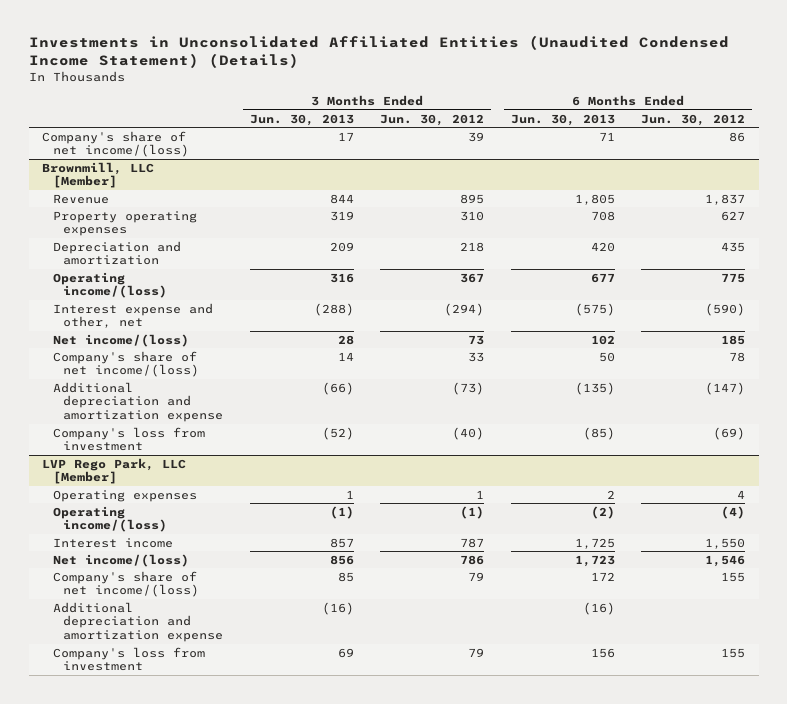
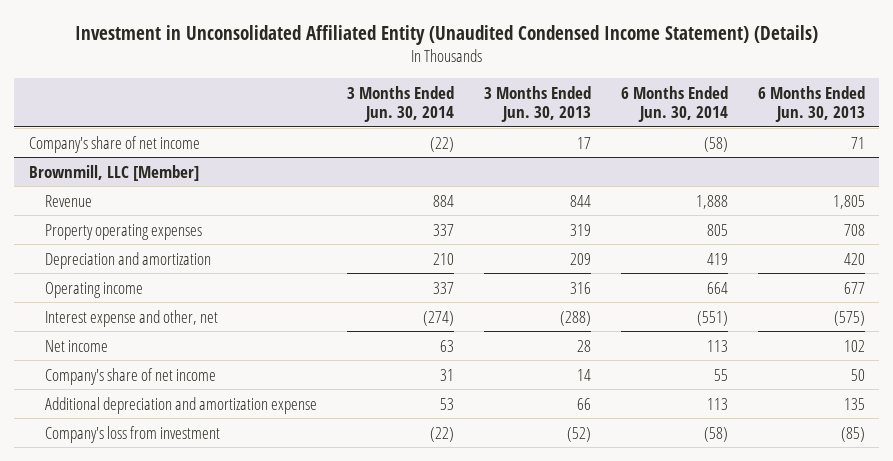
[28,34,729,68] Investments in Unconsolidated Affiliated Entities (Unaudited Condensed Income Statement) (Details) -> [74,24,818,45] Investment in Unconsolidated Affiliated Entity (Unaudited Condensed Income Statement) (Details)
[380,113,485,126] Jun. 30, 2012 -> none
[641,113,746,126] Jun. 30, 2012 -> none
none -> [346,85,454,123] 3 Months Ended Jun. 30, 2014
none -> [620,85,728,123] 6 Months Ended Jun. 30, 2014
[41,130,189,158] Company's share of net income/(loss) -> [28,135,200,153] Company's share of net income
[52,271,168,299] Operating income/(loss) -> [45,281,144,298] Operating income
[52,333,189,347] Net income/(loss) -> [45,339,109,352] Net income
[52,350,200,378] Company's share of net income/(loss) -> [45,367,217,385] Company's share of net income
[321,381,354,395] (66) -> [576,397,591,410] 66
[574,381,615,395] (135) -> [843,397,865,410] 135
[41,457,186,485] LVP Rego Park, LLC [Member] -> none
[52,489,197,502] Operating expenses -> none
[52,505,168,533] Operating income/(loss) -> none
[52,537,173,548] Interest income -> none
[52,553,189,567] Net income/(loss) -> none
[52,570,200,598] Company's share of net income/(loss) -> none
[52,601,224,642] Additional depreciation and amortization expense -> none
[52,646,205,672] Company's loss from investment -> none

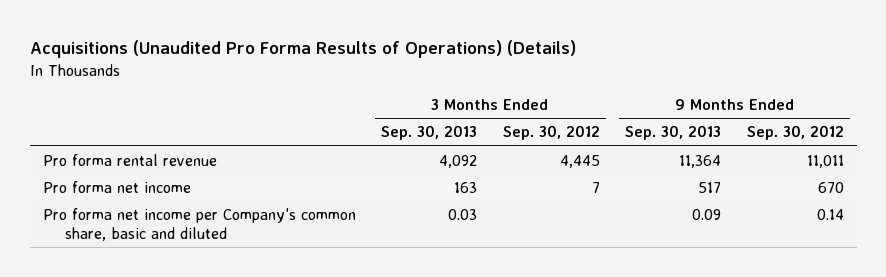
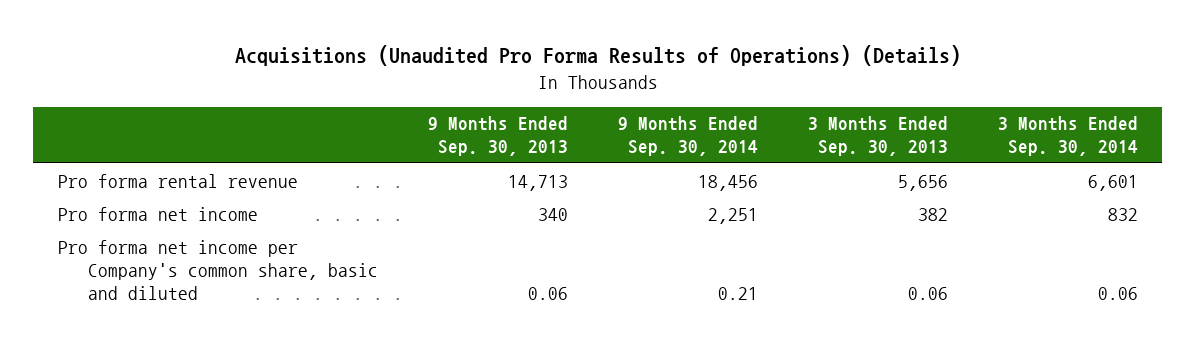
[502,125,600,141] Sep. 30, 2012 -> none
[746,125,844,141] Sep. 30, 2012 -> none
none -> [617,116,758,157] 9 Months Ended Sep. 30, 2014
none -> [997,116,1138,157] 3 Months Ended Sep. 30, 2014
[439,154,478,168] 4,092 -> [897,174,948,191] 5,656
[679,154,722,168] 11,364 -> [508,174,569,191] 14,713
[454,181,478,193] 163 -> [917,207,948,221] 382
[698,181,722,193] 517 -> [538,207,569,221] 340
[448,208,478,220] 0.03 -> [907,286,948,300] 0.06
[692,208,722,220] 0.09 -> [528,286,569,300] 0.06

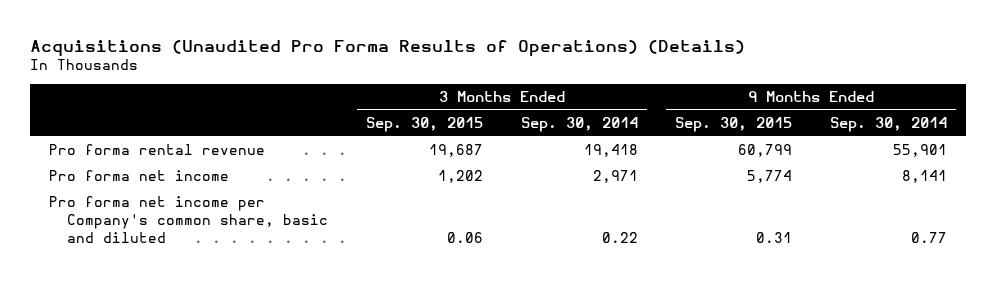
[428,116,569,157] 9 Months Ended Sep. 30, 2013 -> none
[807,116,948,157] 3 Months Ended Sep. 30, 2013 -> none
none -> [366,116,484,132] Sep. 30, 2015
none -> [675,116,793,132] Sep. 30, 2015
[697,174,758,191] 18,456 -> [892,144,947,158] 55,901
[1087,174,1138,191] 6,601 -> [583,144,638,158] 19,418
[707,207,758,224] 2,251 -> [901,170,947,184] 8,141
[1107,207,1138,221] 832 -> [592,170,638,184] 2,971
[717,286,758,300] 0.21 -> [910,231,947,243] 0.77
[1097,286,1138,300] 0.06 -> [601,231,638,243] 0.22

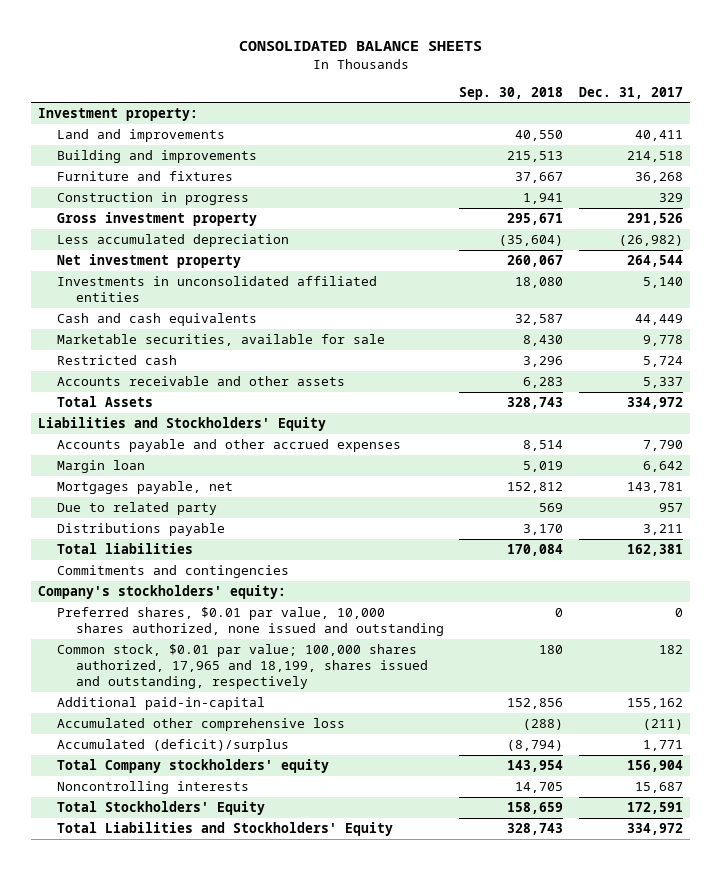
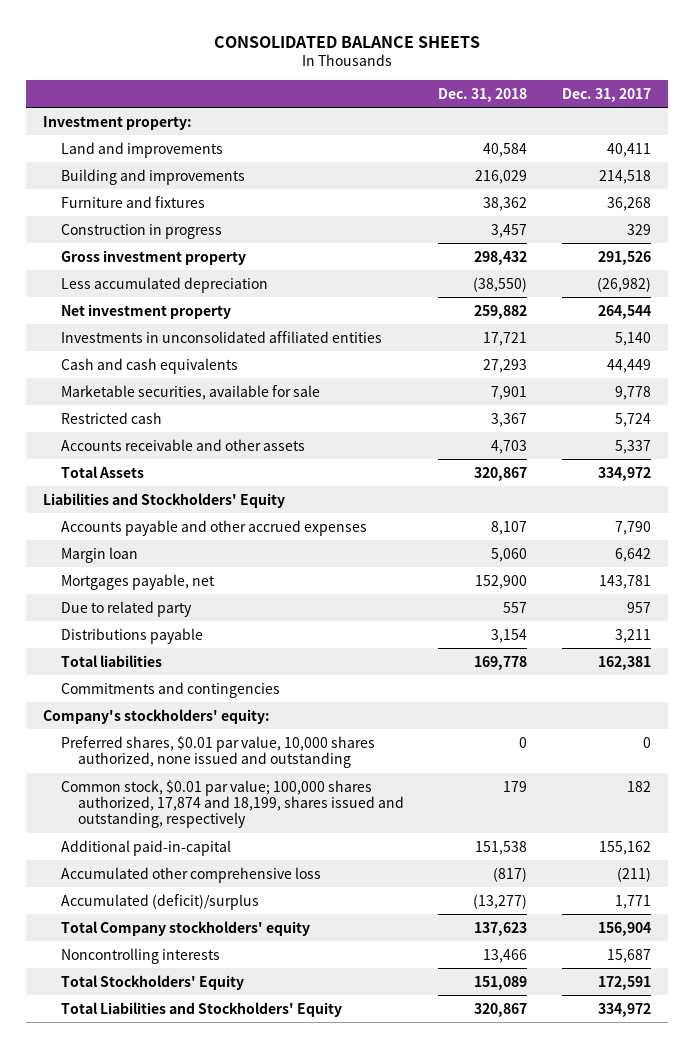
[459,86,564,100] Sep. 30, 2018 -> none
none -> [438,87,528,102] Dec. 31, 2018
[57,644,428,689] Common stock, $0.01 par value; 100,000 shares authorized, 17,965 and 18,199, shares issued and outstanding, respectively -> [60,779,404,829] Common stock, $0.01 par value; 100,000 shares authorized, 17,874 and 18,199, shares issued and outstanding, respectively

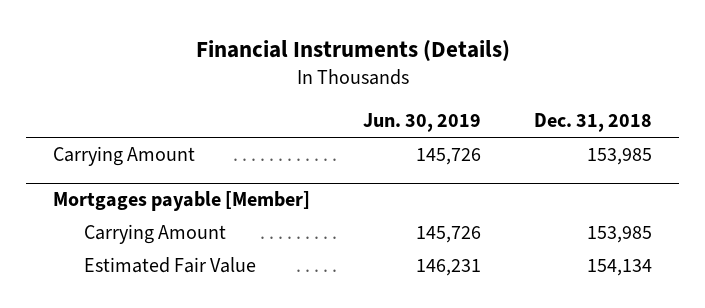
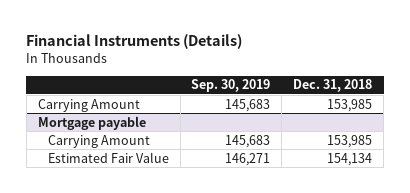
[363,113,482,133] Jun. 30, 2019 -> none
none -> [191,79,271,93] Sep. 30, 2019
[52,191,310,212] Mortgages payable [Member] -> [37,115,146,130] Mortgage payable

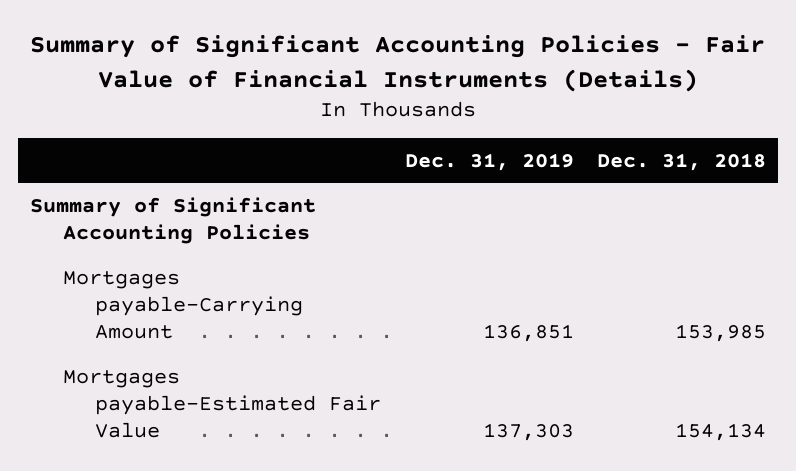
[26,33,243,49] Financial Instruments (Details) -> [30,35,766,92] Summary of Significant Accounting Policies - Fair Value of Financial Instruments (Details)
[191,79,271,93] Sep. 30, 2019 -> none
none -> [404,152,574,171] Dec. 31, 2019
[37,115,146,130] Mortgage payable -> none
[47,134,150,148] Carrying Amount -> none
none -> [30,196,317,244] Summary of Significant Accounting Policies
[37,98,140,112] Carrying Amount -> [62,270,304,340] Mortgages payable-Carrying Amount
[47,151,169,163] Estimated Fair Value -> [62,369,382,439] Mortgages payable-Estimated Fair Value

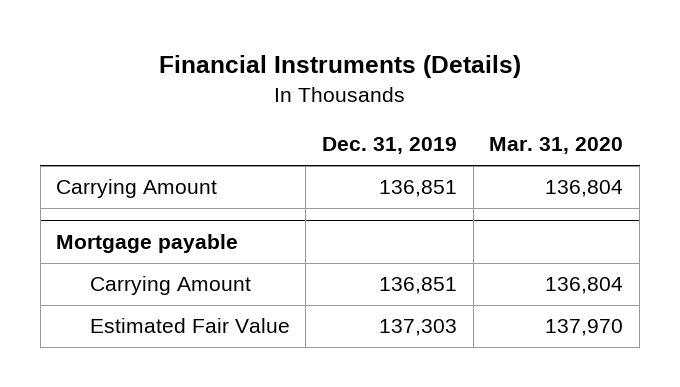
[30,35,766,92] Summary of Significant Accounting Policies - Fair Value of Financial Instruments (Details) -> [158,55,521,79] Financial Instruments (Details)
[597,152,767,171] Dec. 31, 2018 -> none
none -> [489,137,624,155] Mar. 31, 2020
[30,196,317,244] Summary of Significant Accounting Policies -> none
[62,270,304,340] Mortgages payable-Carrying Amount -> [56,179,218,199] Carrying Amount
none -> [56,234,239,254] Mortgage payable
none -> [89,276,251,296] Carrying Amount
[62,369,382,439] Mortgages payable-Estimated Fair Value -> [89,318,290,334] Estimated Fair Value

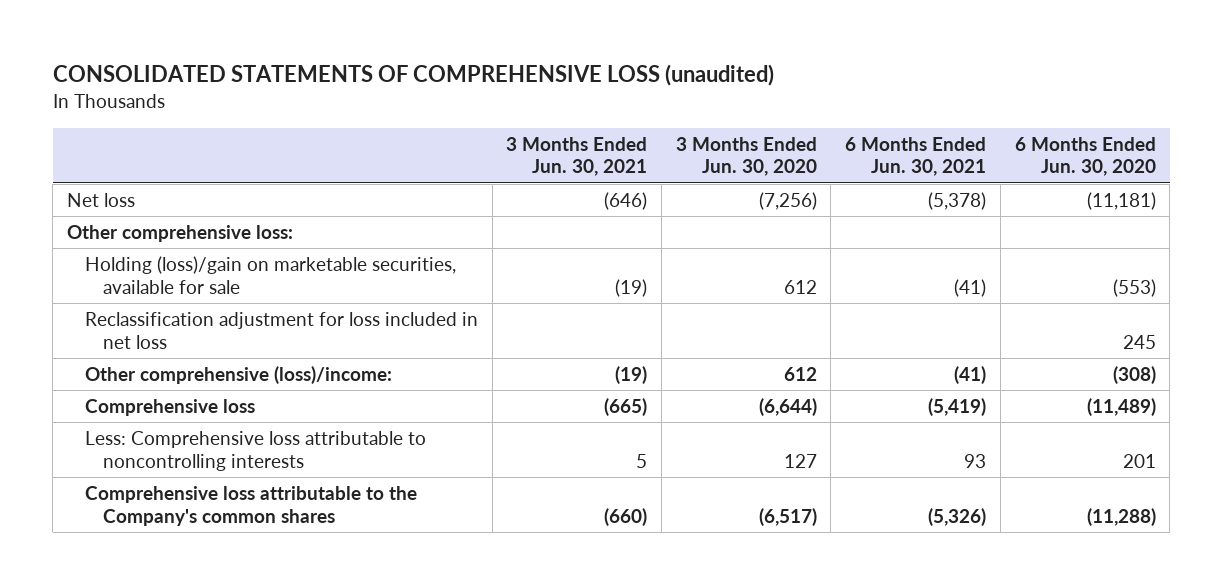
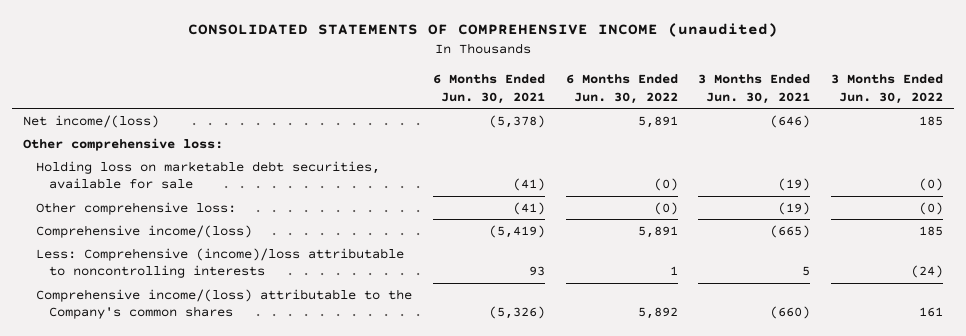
[52,64,774,87] CONSOLIDATED STATEMENTS OF COMPREHENSIVE LOSS (unaudited) -> [188,23,779,38] CONSOLIDATED STATEMENTS OF COMPREHENSIVE INCOME (unaudited)
[675,136,817,177] 3 Months Ended Jun. 30, 2020 -> none
[1014,136,1156,177] 6 Months Ended Jun. 30, 2020 -> none
none -> [565,74,678,104] 6 Months Ended Jun. 30, 2022
none -> [831,74,944,104] 3 Months Ended Jun. 30, 2022
[66,193,135,208] Net loss -> [22,114,159,128] Net income/(loss)
[84,312,478,349] Reclassification adjustment for loss included in net loss -> none
[84,256,456,294] Holding (loss)/gain on marketable securities, available for sale -> [35,160,380,190] Holding loss on marketable debt securities, available for sale
[84,366,392,385] Other comprehensive (loss)/income: -> [35,201,236,215] Other comprehensive loss:
[84,399,255,417] Comprehensive loss -> [35,224,252,238] Comprehensive income/(loss)
[84,431,426,471] Less: Comprehensive loss attributable to noncontrolling interests -> [35,247,404,279] Less: Comprehensive (income)/loss attributable to noncontrolling interests
[84,486,417,526] Comprehensive loss attributable to the Company's common shares -> [35,288,412,320] Comprehensive income/(loss) attributable to the Company's common shares

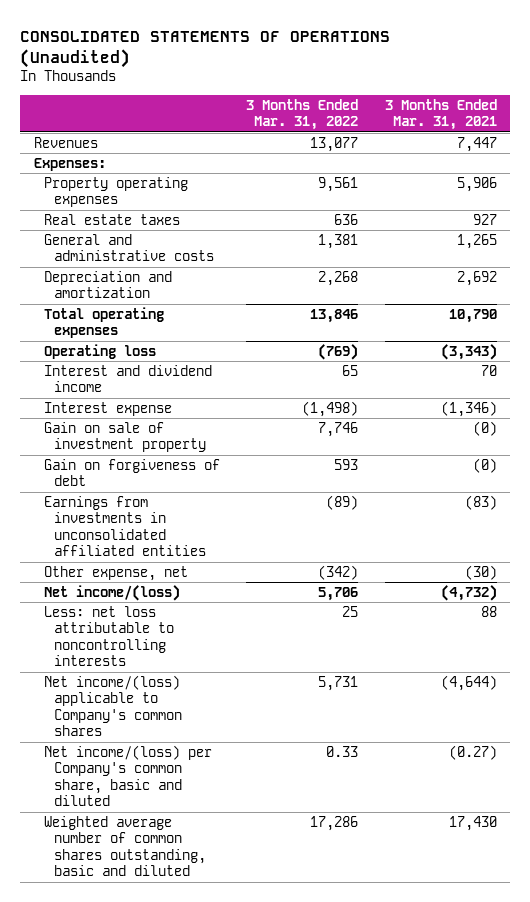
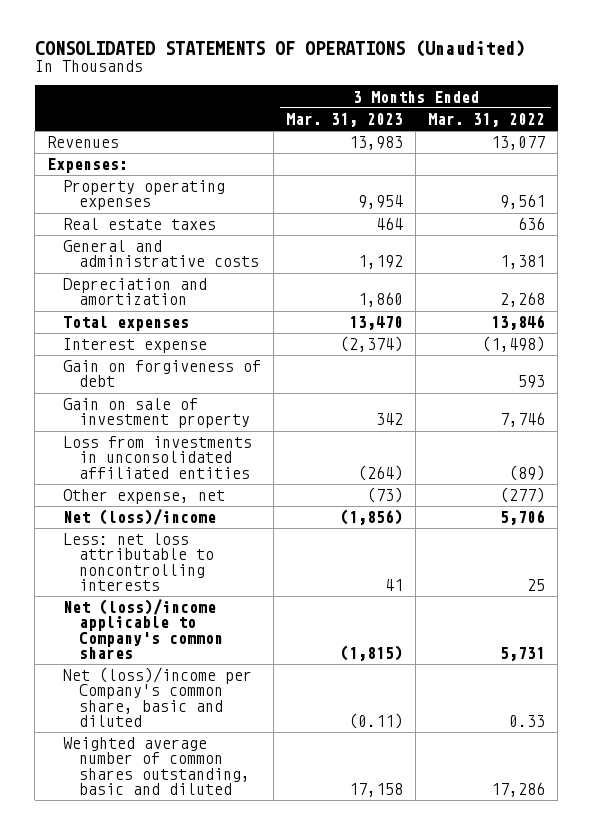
[384,98,497,131] 3 Months Ended Mar. 31, 2021 -> none
none -> [286,112,404,127] Mar. 31, 2023
[43,343,156,359] Operating loss -> none
[43,364,212,393] Interest and dividend income -> none
[43,306,164,339] Total operating expenses -> [63,316,190,332] Total expenses
[43,421,207,453] Gain on sale of investment property -> [63,398,251,429] Gain on sale of investment property
[43,495,207,557] Earnings from investments in unconsolidated affiliated entities -> [63,436,253,479] Loss from investments in unconsolidated affiliated entities
[318,564,359,580] (342) -> [500,487,546,504] (277)
[43,584,180,601] Net income/(loss) -> [63,509,217,526] Net (loss)/income
[43,674,183,737] Net income/(loss) applicable to Company's common shares -> [63,599,224,659] Net (loss)/income applicable to Company's common shares
[43,744,212,807] Net income/(loss) per Company's common share, basic and diluted -> [63,667,253,727] Net (loss)/income per Company's common share, basic and diluted

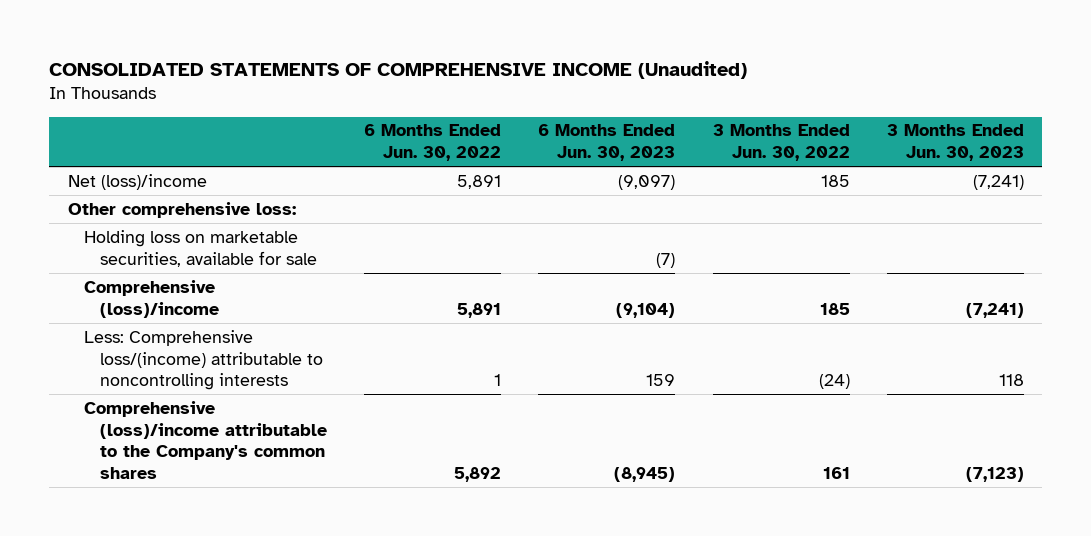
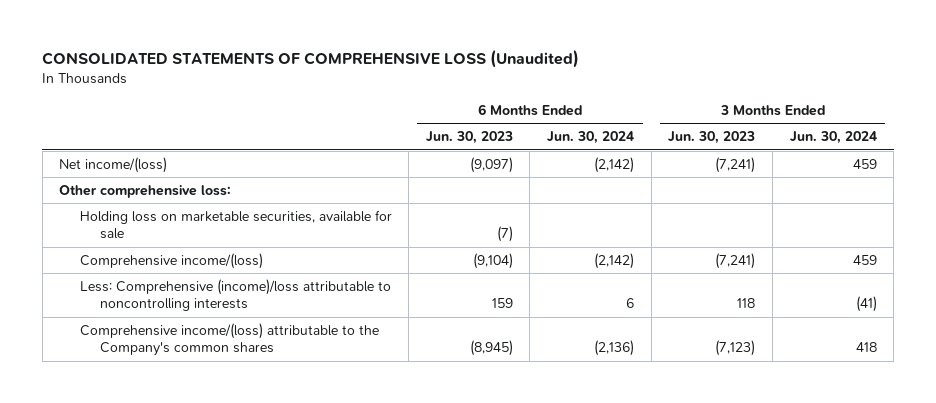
[48,60,747,79] CONSOLIDATED STATEMENTS OF COMPREHENSIVE INCOME (Unaudited) -> [42,49,580,68] CONSOLIDATED STATEMENTS OF COMPREHENSIVE LOSS (Unaudited)
[364,124,502,162] 6 Months Ended Jun. 30, 2022 -> none
[712,124,850,162] 3 Months Ended Jun. 30, 2022 -> none
none -> [547,131,635,145] Jun. 30, 2024
none -> [789,131,877,145] Jun. 30, 2024
[67,173,207,190] Net (loss)/income -> [59,157,168,174] Net income/(loss)
[83,279,219,318] Comprehensive (loss)/income -> [79,253,263,270] Comprehensive income/(loss)
[83,329,323,391] Less: Comprehensive loss/(income) attributable to noncontrolling interests -> [79,279,391,312] Less: Comprehensive (income)/loss attributable to noncontrolling interests
[83,400,327,480] Comprehensive (loss)/income attributable to the Company's common shares -> [79,323,379,357] Comprehensive income/(loss) attributable to the Company's common shares

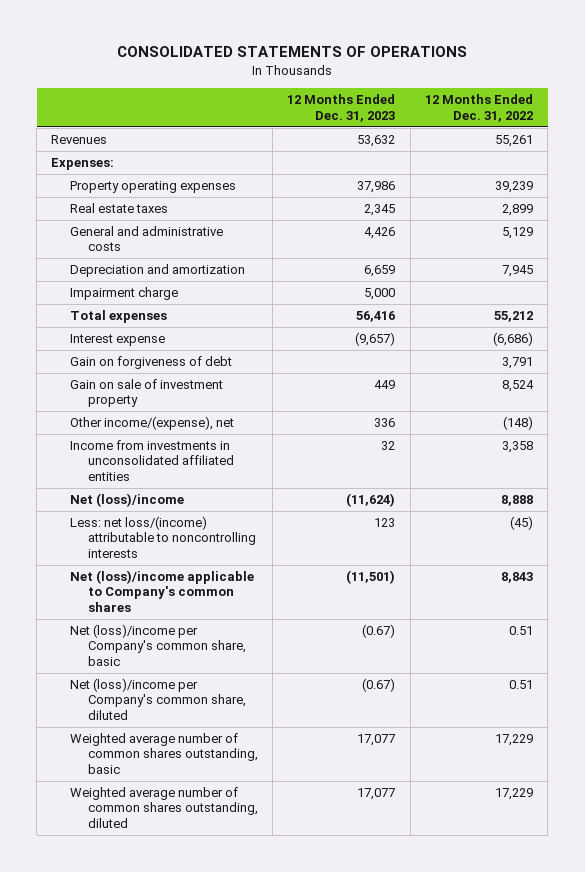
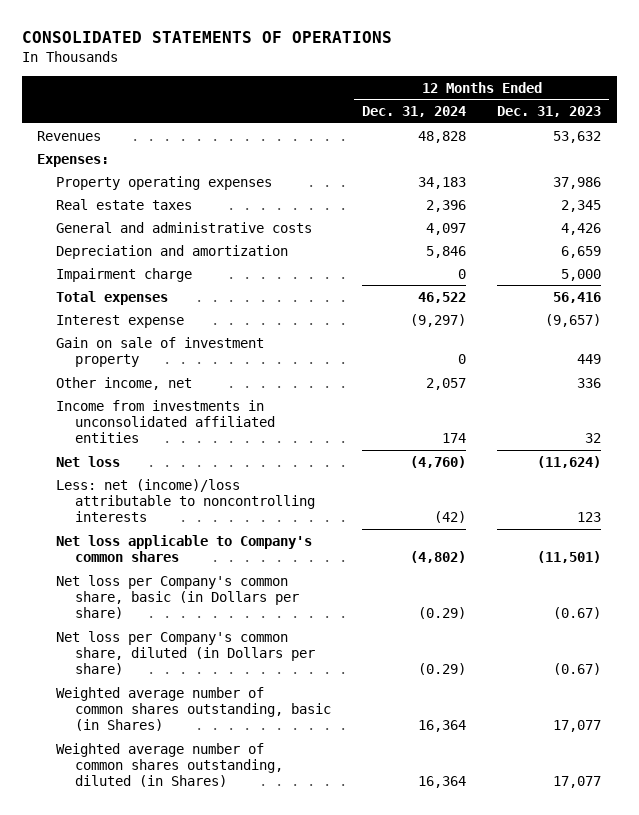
[425,94,534,122] 12 Months Ended Dec. 31, 2022 -> none
none -> [362,106,467,118] Dec. 31, 2024
[69,356,232,370] Gain on forgiveness of debt -> none
[69,416,234,431] Other income/(expense), net -> [56,376,193,390] Other income, net
[69,493,184,508] Net (loss)/income -> [56,455,121,467] Net loss
[69,516,256,558] Less: net loss/(income) attributable to noncontrolling interests -> [56,478,316,523] Less: net (income)/loss attributable to noncontrolling interests
[69,570,254,612] Net (loss)/income applicable to Company's common shares -> [56,534,313,563] Net loss applicable to Company's common shares
[69,624,246,666] Net (loss)/income per Company's common share, basic -> [56,574,300,620] Net loss per Company's common share, basic (in Dollars per share)
[69,678,246,720] Net (loss)/income per Company's common share, diluted -> [56,630,316,676] Net loss per Company's common share, diluted (in Dollars per share)
[69,733,258,774] Weighted average number of common shares outstanding, basic -> [56,686,332,732] Weighted average number of common shares outstanding, basic (in Shares)
[69,787,258,828] Weighted average number of common shares outstanding, diluted -> [56,742,284,788] Weighted average number of common shares outstanding, diluted (in Shares)

